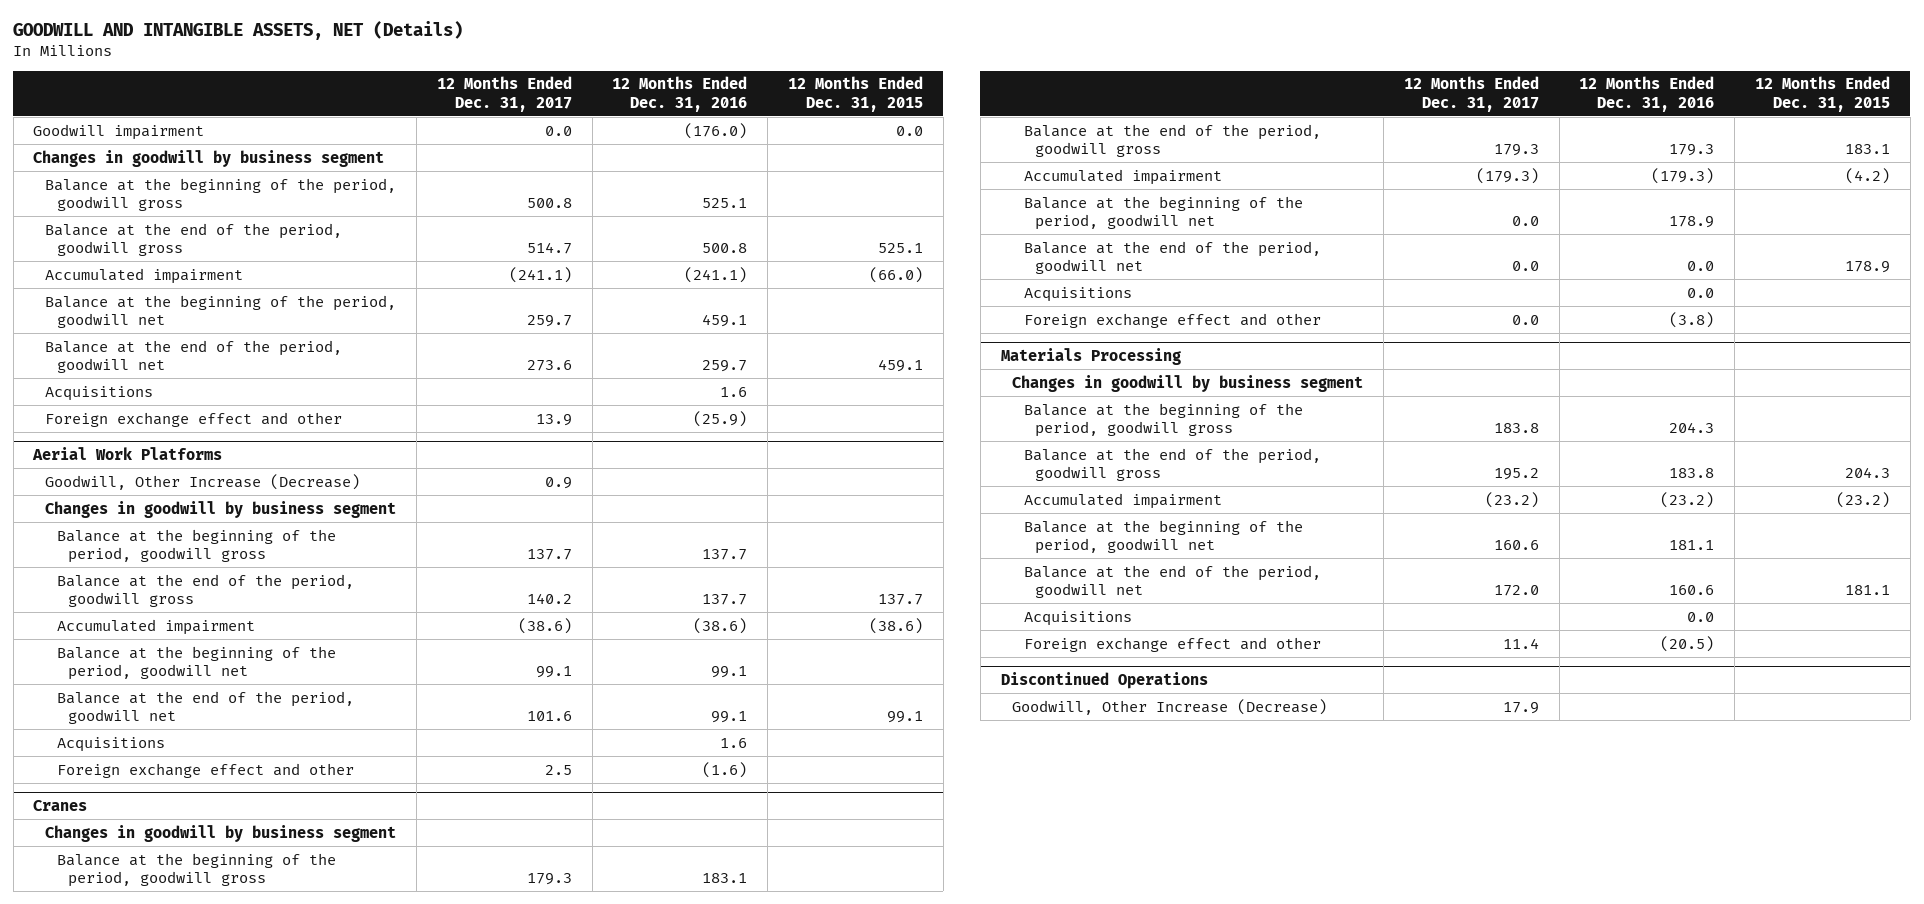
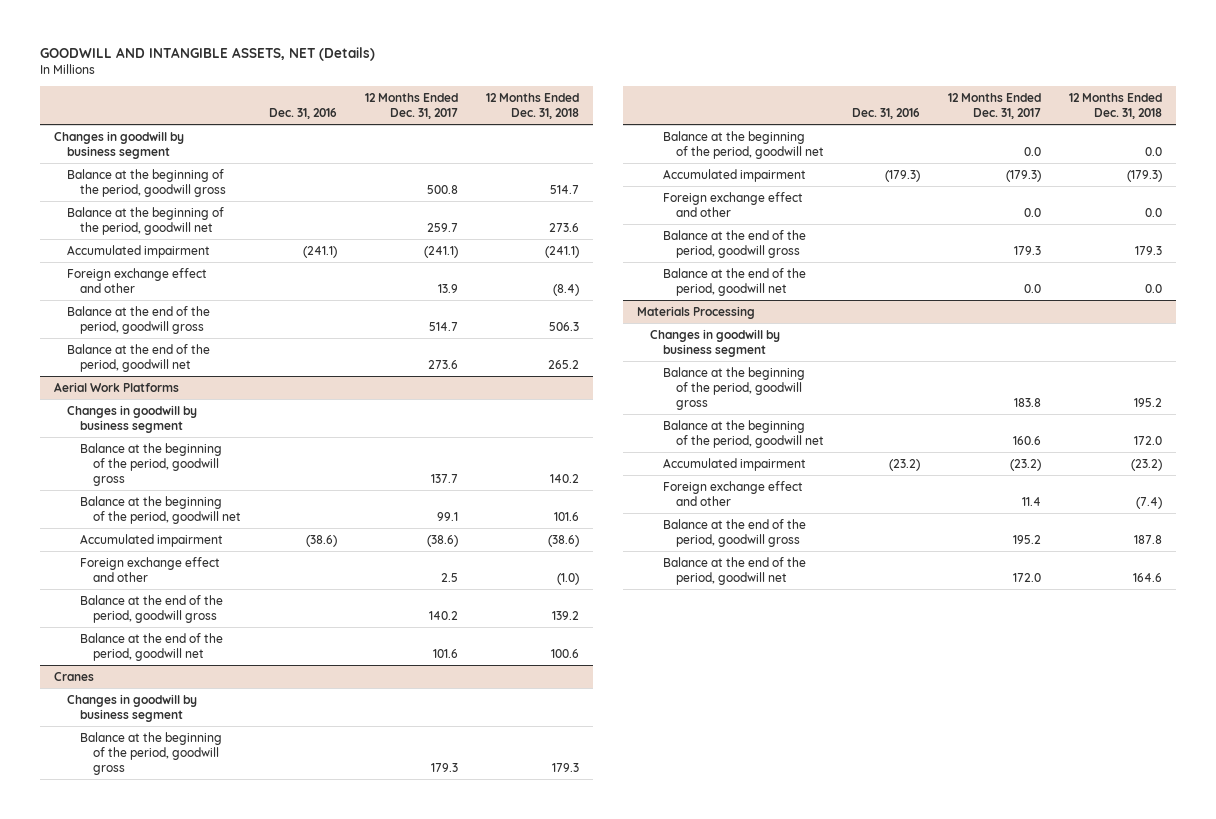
[612,76,748,112] 12 Months Ended Dec. 31, 2016 -> none
[787,76,923,112] 12 Months Ended Dec. 31, 2015 -> none
none -> [269,107,338,119] Dec. 31, 2016
none -> [486,92,580,119] 12 Months Ended Dec. 31, 2018
[33,123,205,140] Goodwill impairment -> none
[45,385,154,401] Acquisitions -> none
[45,267,244,284] Accumulated impairment -> [66,244,210,258] Accumulated impairment
[45,222,343,256] Balance at the end of the period, goodwill gross -> [66,305,210,334] Balance at the end of the period, goodwill gross
[45,339,343,373] Balance at the end of the period, goodwill net -> [66,343,210,372] Balance at the end of the period, goodwill net
[45,473,361,490] Goodwill, Other Increase (Decrease) -> none
[56,736,165,752] Acquisitions -> none
[56,618,255,635] Accumulated impairment -> [80,533,224,547] Accumulated impairment
[56,573,354,607] Balance at the end of the period, goodwill gross -> [80,594,224,623] Balance at the end of the period, goodwill gross
[56,690,354,724] Balance at the end of the period, goodwill net -> [80,632,224,661] Balance at the end of the period, goodwill net
[1023,286,1132,302] Acquisitions -> none
[1023,168,1222,185] Accumulated impairment -> [663,168,807,182] Accumulated impairment
[1023,123,1321,157] Balance at the end of the period, goodwill gross -> [663,229,807,258] Balance at the end of the period, goodwill gross
[1023,240,1321,274] Balance at the end of the period, goodwill net -> [663,267,807,296] Balance at the end of the period, goodwill net
[1023,610,1132,626] Acquisitions -> none
[1023,492,1222,509] Accumulated impairment -> [663,457,807,471] Accumulated impairment
[1000,671,1208,689] Discontinued Operations -> none
[1012,698,1328,715] Goodwill, Other Increase (Decrease) -> none
[1023,447,1321,481] Balance at the end of the period, goodwill gross -> [663,518,807,547] Balance at the end of the period, goodwill gross
[1023,564,1321,598] Balance at the end of the period, goodwill net -> [663,556,807,585] Balance at the end of the period, goodwill net

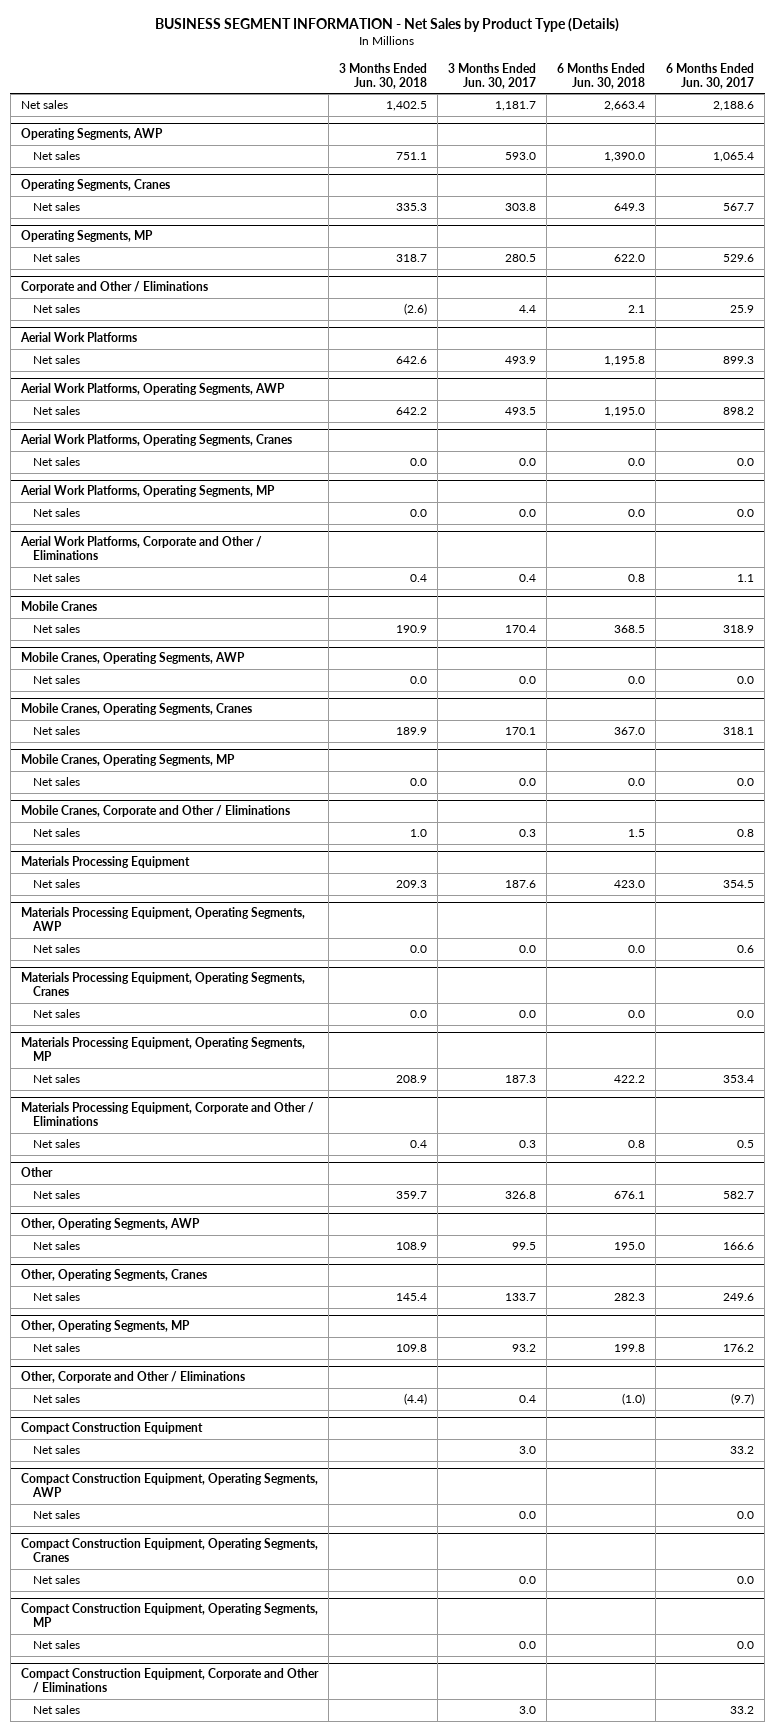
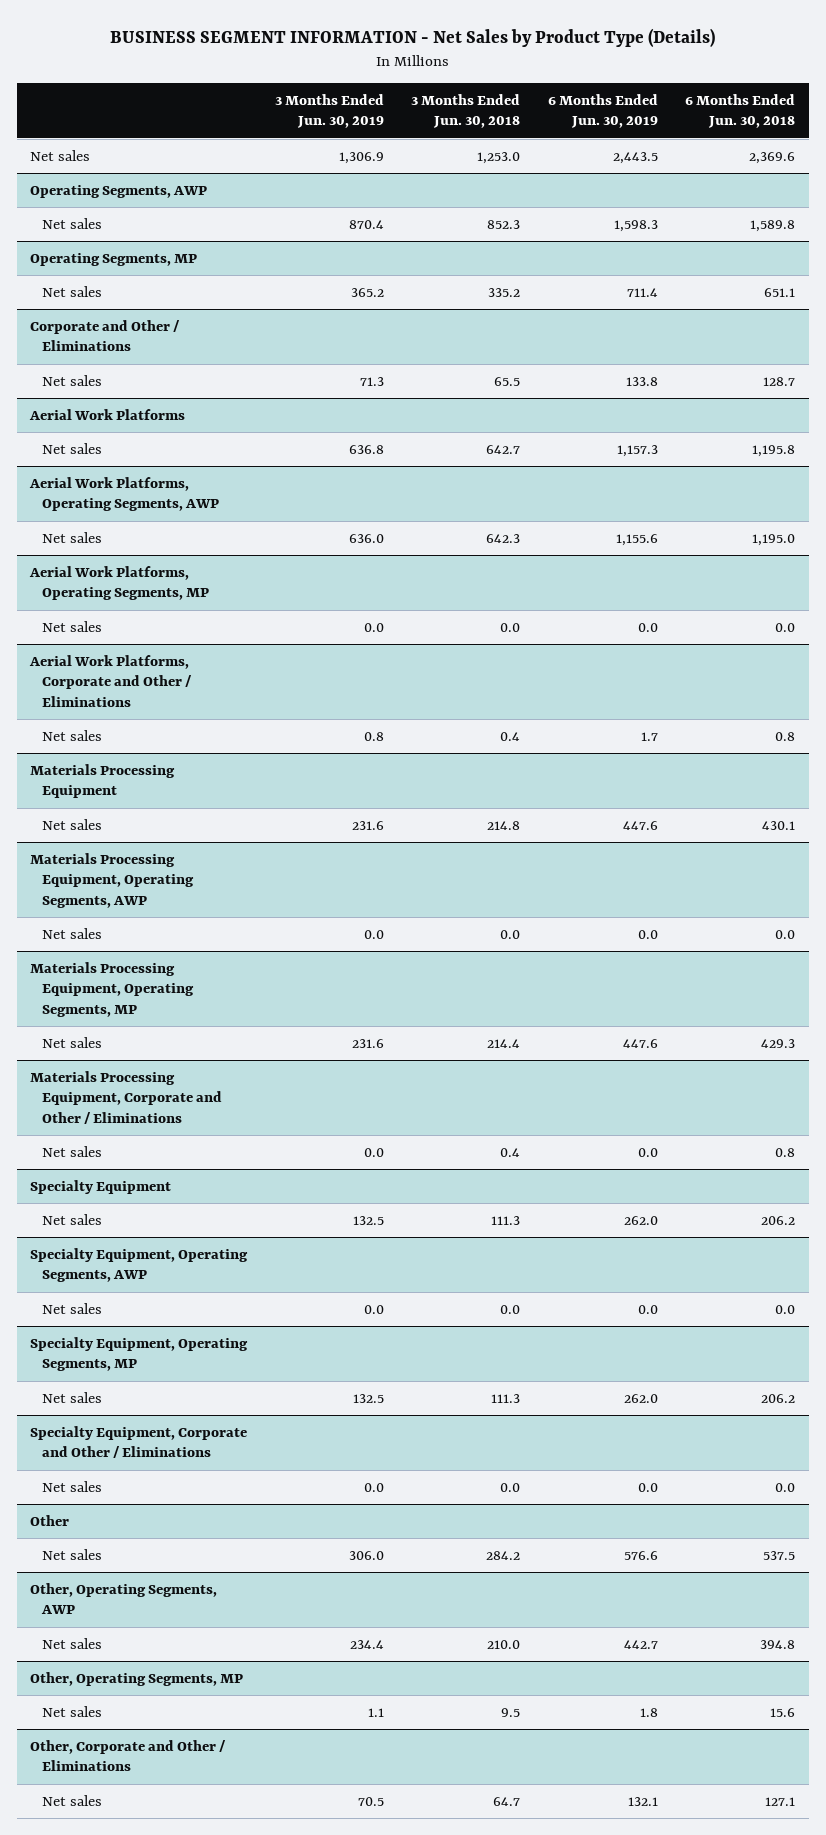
[447,62,536,89] 3 Months Ended Jun. 30, 2017 -> none
[666,62,755,89] 6 Months Ended Jun. 30, 2017 -> none
none -> [274,93,384,129] 3 Months Ended Jun. 30, 2019
none -> [547,93,658,129] 6 Months Ended Jun. 30, 2019
[385,101,427,112] 1,402.5 -> [477,151,521,164] 1,253.0
[604,101,646,112] 2,663.4 -> [749,151,796,164] 2,369.6
[20,179,170,192] Operating Segments, Cranes -> none
[33,202,81,212] Net sales -> none
[395,152,427,161] 751.1 -> [487,219,521,229] 852.3
[604,152,646,163] 1,390.0 -> [750,219,796,232] 1,589.8
[395,254,427,263] 318.7 -> [488,287,521,297] 335.2
[614,254,646,263] 622.0 -> [764,287,796,297] 651.1
[403,303,427,316] (2.6) -> [494,376,521,386] 65.5
[628,305,646,314] 2.1 -> [763,376,796,386] 128.7
[395,356,427,365] 642.6 -> [486,444,521,454] 642.7
[19,434,292,447] Aerial Work Platforms, Operating Segments, Cranes -> none
[33,457,81,467] Net sales -> none
[395,407,427,416] 642.2 -> [486,533,521,543] 642.3
[20,601,97,612] Mobile Cranes -> none
[33,624,81,634] Net sales -> none
[20,652,245,665] Mobile Cranes, Operating Segments, AWP -> none
[33,675,81,685] Net sales -> none
[20,703,252,716] Mobile Cranes, Operating Segments, Cranes -> none
[33,726,81,736] Net sales -> none
[20,754,235,767] Mobile Cranes, Operating Segments, MP -> none
[33,777,81,787] Net sales -> none
[20,805,290,818] Mobile Cranes, Corporate and Other / Eliminations -> none
[33,828,81,838] Net sales -> none
[395,880,427,889] 209.3 -> [487,820,521,830] 214.8
[614,880,646,889] 423.0 -> [762,820,796,830] 430.1
[20,972,305,997] Materials Processing Equipment, Operating Segments, Cranes -> none
[33,1009,81,1019] Net sales -> none
[395,1075,427,1084] 208.9 -> [487,1038,521,1048] 214.4
[614,1075,646,1084] 422.2 -> [761,1038,796,1048] 429.3
none -> [30,1179,172,1194] Specialty Equipment
none -> [42,1213,103,1225] Net sales
none -> [30,1247,249,1283] Specialty Equipment, Operating Segments, AWP
none -> [42,1302,103,1314] Net sales
none -> [30,1336,249,1372] Specialty Equipment, Operating Segments, MP
none -> [42,1391,103,1403] Net sales
none -> [30,1425,248,1459] Specialty Equipment, Corporate and Other / Eliminations
none -> [42,1480,103,1492] Net sales
[395,1191,427,1200] 359.7 -> [486,1550,521,1560] 284.2
[614,1191,646,1200] 676.1 -> [763,1550,796,1560] 537.5
[20,1269,207,1282] Other, Operating Segments, Cranes -> none
[33,1292,81,1302] Net sales -> none
[395,1242,427,1251] 108.9 -> [487,1639,521,1649] 210.0
[614,1242,646,1251] 195.0 -> [760,1639,796,1649] 394.8
[395,1344,427,1353] 109.8 -> [501,1707,521,1717] 9.5
[614,1344,646,1353] 199.8 -> [770,1707,796,1717] 15.6
[20,1422,203,1435] Compact Construction Equipment -> none
[33,1445,81,1455] Net sales -> none
[20,1473,318,1498] Compact Construction Equipment, Operating Segments, AWP -> none
[33,1510,81,1520] Net sales -> none
[20,1538,318,1563] Compact Construction Equipment, Operating Segments, Cranes -> none
[33,1575,81,1585] Net sales -> none
[20,1603,318,1628] Compact Construction Equipment, Operating Segments, MP -> none
[33,1640,81,1650] Net sales -> none
[20,1668,319,1694] Compact Construction Equipment, Corporate and Other / Eliminations -> none
[33,1705,81,1715] Net sales -> none
[403,1393,427,1406] (4.4) -> [493,1796,521,1806] 64.7
[622,1393,646,1406] (1.0) -> [765,1796,796,1806] 127.1

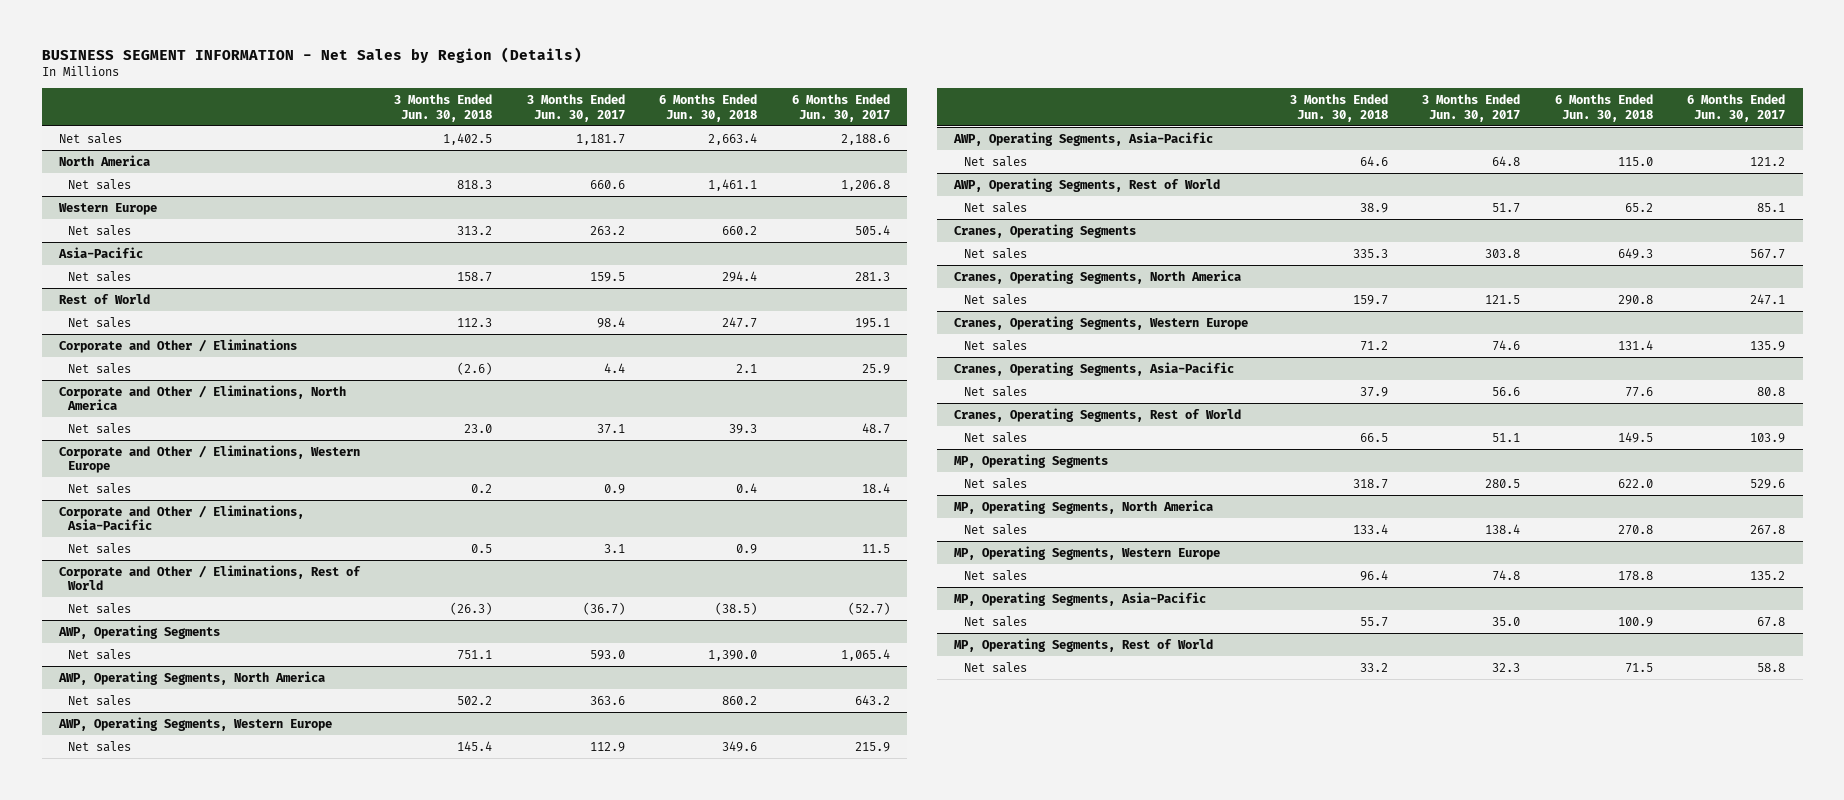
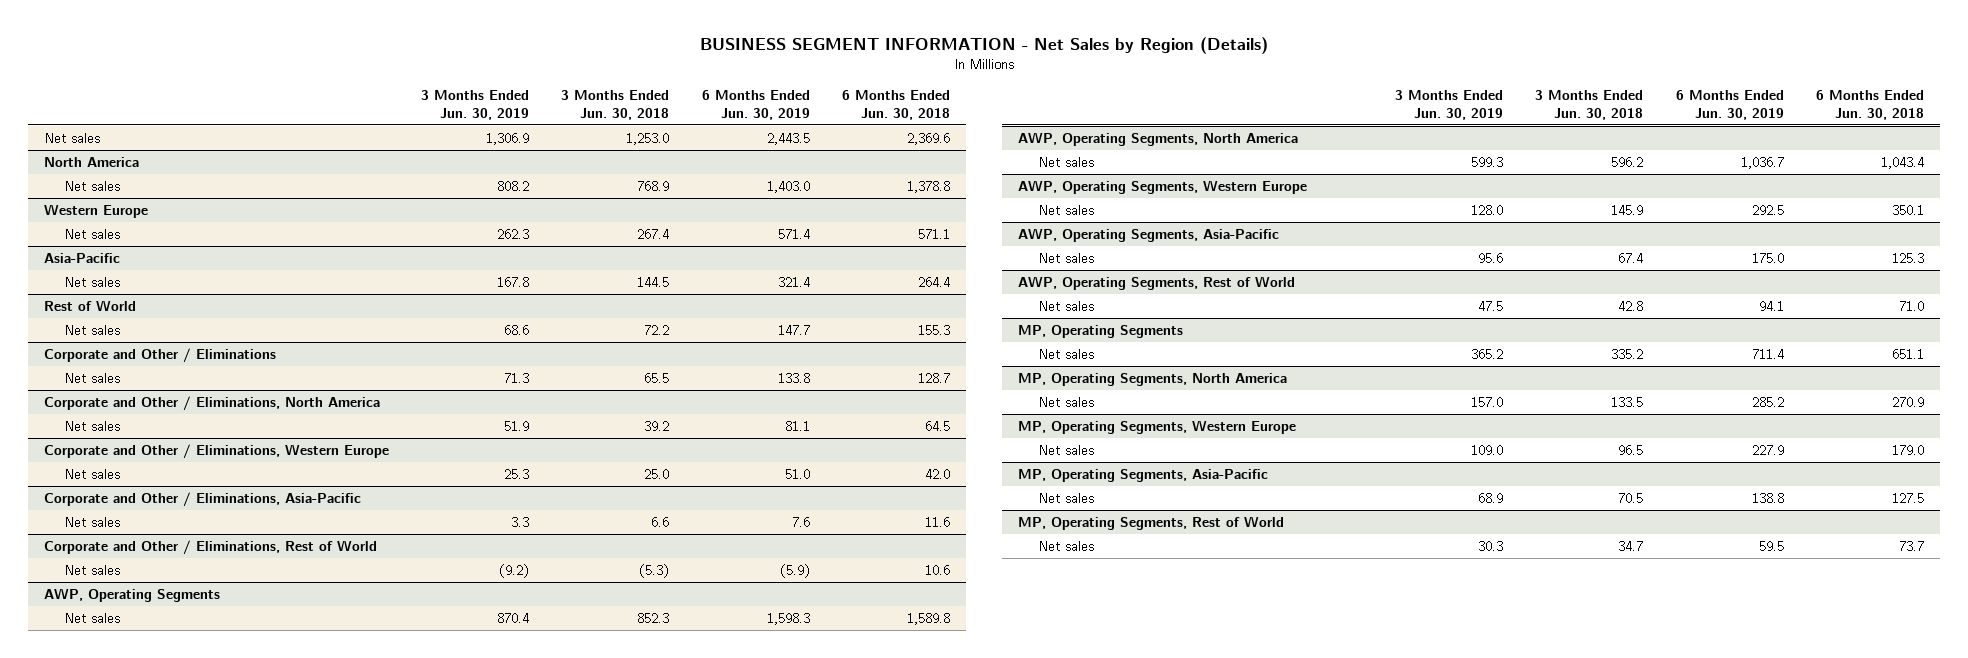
[526,93,625,122] 3 Months Ended Jun. 30, 2017 -> none
[791,93,890,122] 6 Months Ended Jun. 30, 2017 -> none
none -> [421,90,530,120] 3 Months Ended Jun. 30, 2019
none -> [701,90,810,120] 6 Months Ended Jun. 30, 2019
[443,132,493,145] 1,402.5 -> [626,132,670,145] 1,253.0
[708,132,758,145] 2,663.4 -> [907,132,951,145] 2,369.6
[457,179,493,189] 818.3 -> [637,180,670,191] 768.9
[708,178,758,191] 1,461.1 -> [907,180,951,193] 1,378.8
[457,225,493,235] 313.2 -> [637,228,670,239] 267.4
[722,225,758,235] 660.2 -> [918,228,951,239] 571.1
[457,271,493,282] 158.7 -> [637,276,670,287] 144.5
[722,270,758,282] 294.4 -> [918,276,951,287] 264.4
[457,317,493,327] 112.3 -> [644,324,670,335] 72.2
[722,316,758,328] 247.7 -> [918,324,951,335] 155.3
[457,361,493,375] (2.6) -> [644,372,670,383] 65.5
[736,363,758,373] 2.1 -> [918,372,951,383] 128.7
[464,423,493,433] 23.0 -> [644,420,670,431] 39.2
[729,423,758,434] 39.3 -> [925,420,951,431] 64.5
[471,483,493,493] 0.2 -> [644,468,670,479] 25.0
[736,482,758,493] 0.4 -> [925,468,951,479] 42.0
[471,543,493,553] 0.5 -> [651,516,670,527] 6.6
[736,543,758,554] 0.9 -> [925,516,951,527] 11.6
[450,601,493,615] (26.3) -> [639,563,670,578] (5.3)
[715,601,758,615] (38.5) -> [925,564,951,575] 10.6
[457,649,493,660] 751.1 -> [637,612,670,623] 852.3
[708,649,758,661] 1,390.0 -> [907,612,951,625] 1,589.8
[457,695,493,705] 502.2 -> [1611,156,1644,167] 596.2
[722,695,758,705] 860.2 -> [1881,156,1925,169] 1,043.4
[457,740,493,751] 145.4 -> [1611,204,1644,215] 145.9
[722,740,758,752] 349.6 -> [1892,204,1925,215] 350.1
[1359,155,1388,166] 64.6 -> [1618,252,1644,263] 67.4
[1617,156,1653,166] 115.0 -> [1892,252,1925,263] 125.3
[954,223,1137,238] Cranes, Operating Segments -> none
[963,247,1027,259] Net sales -> none
[954,269,1242,284] Cranes, Operating Segments, North America -> none
[963,293,1027,305] Net sales -> none
[954,315,1249,330] Cranes, Operating Segments, Western Europe -> none
[963,339,1027,351] Net sales -> none
[954,361,1235,376] Cranes, Operating Segments, Asia-Pacific -> none
[963,385,1027,397] Net sales -> none
[954,407,1242,422] Cranes, Operating Segments, Rest of World -> none
[963,431,1027,443] Net sales -> none
[1359,202,1388,213] 38.9 -> [1618,300,1644,311] 42.8
[1624,202,1653,212] 65.2 -> [1899,300,1925,311] 71.0
[1352,478,1388,489] 318.7 -> [1611,348,1644,359] 335.2
[1617,478,1653,488] 622.0 -> [1892,348,1925,359] 651.1
[1352,523,1388,534] 133.4 -> [1611,396,1644,407] 133.5
[1617,524,1653,535] 270.8 -> [1892,396,1925,407] 270.9
[1359,569,1388,581] 96.4 -> [1618,444,1644,455] 96.5
[1617,570,1653,581] 178.8 -> [1892,444,1925,455] 179.0
[1359,616,1388,627] 55.7 -> [1618,492,1644,503] 70.5
[1617,616,1653,627] 100.9 -> [1892,492,1925,503] 127.5
[1359,662,1388,672] 33.2 -> [1618,540,1644,551] 34.7
[1624,662,1653,673] 71.5 -> [1899,540,1925,551] 73.7

